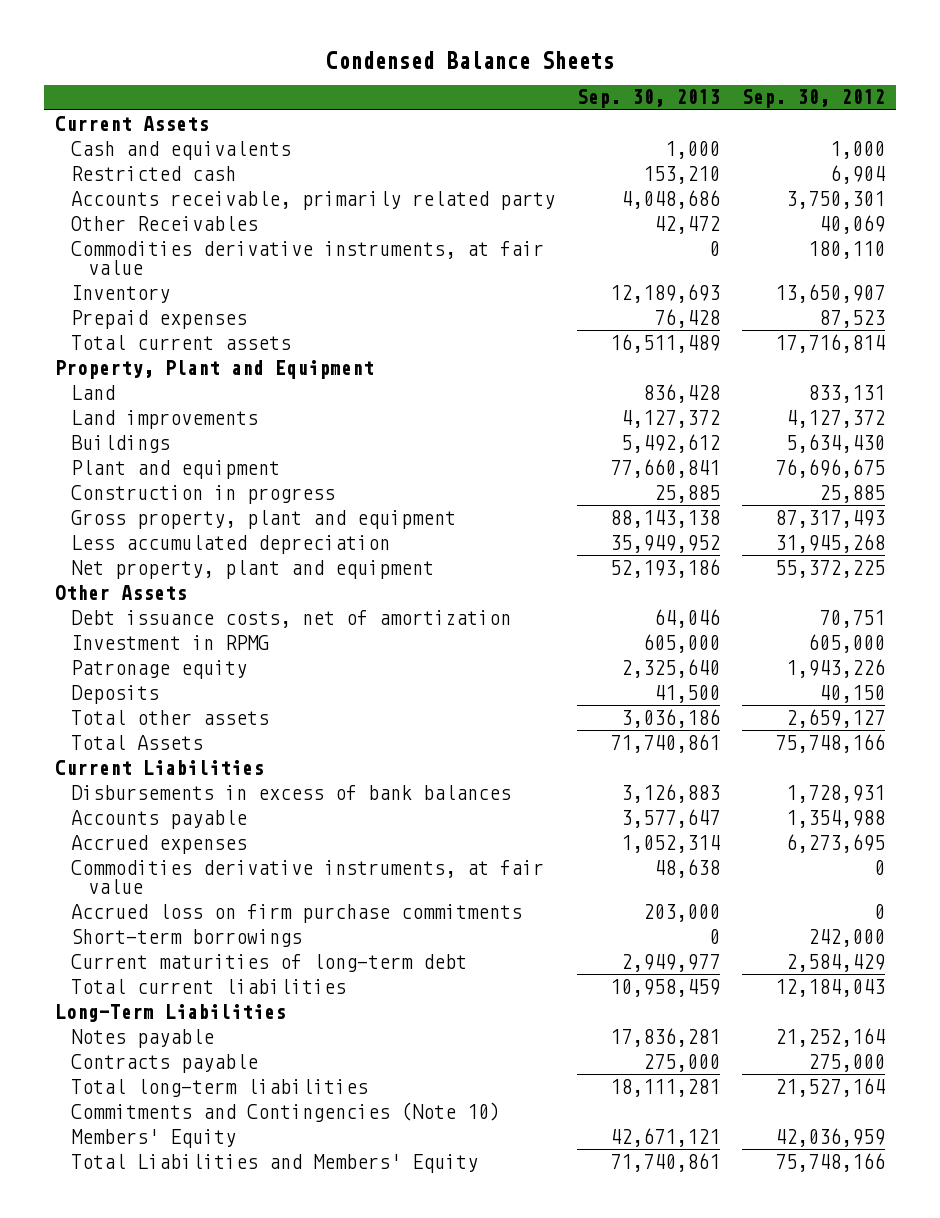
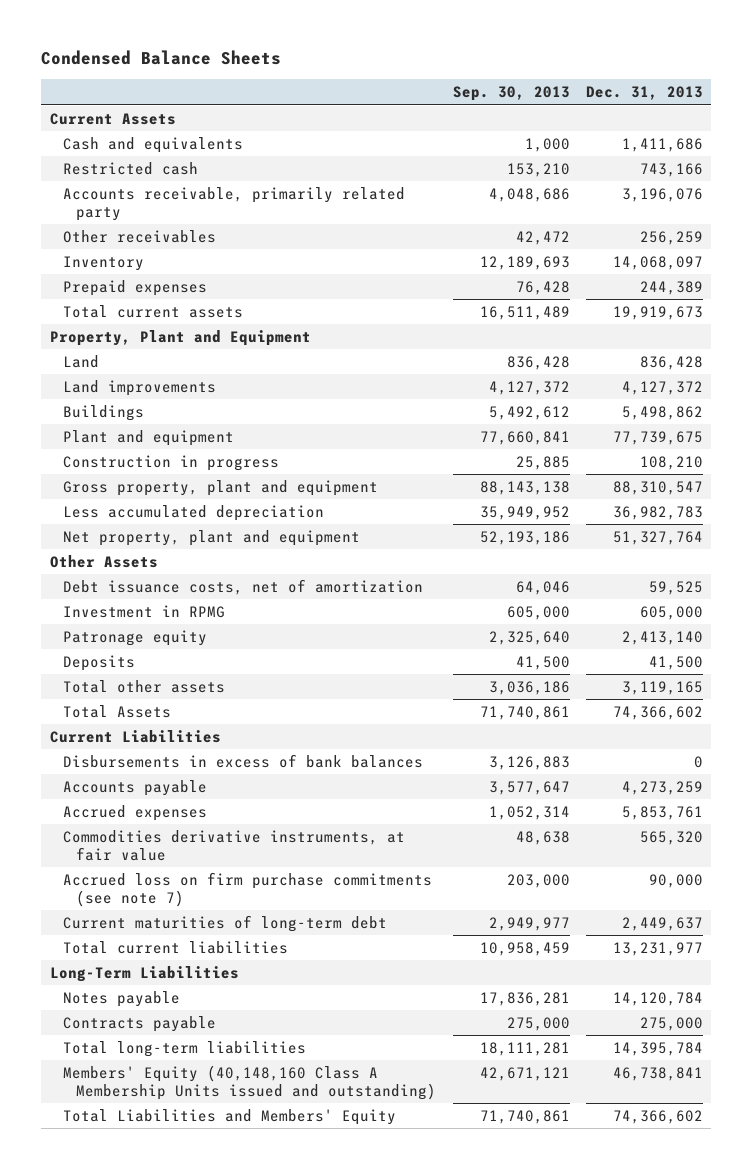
[742,89,886,109] Sep. 30, 2012 -> none
none -> [585,86,703,101] Dec. 31, 2013
[71,240,545,275] Commodities derivative instruments, at fair value -> none
[71,215,259,231] Other Receivables -> [62,229,216,243] Other receivables
[71,928,303,947] Short-term borrowings -> none
[71,903,523,923] Accrued loss on firm purchase commitments -> [62,871,432,907] Accrued loss on firm purchase commitments (see note 7)
[71,1101,501,1122] Commitments and Contingencies (Note 10) -> none
[71,1128,237,1148] Members' Equity -> [62,1064,437,1100] Members' Equity (40,148,160 Class A Membership Units issued and outstanding)

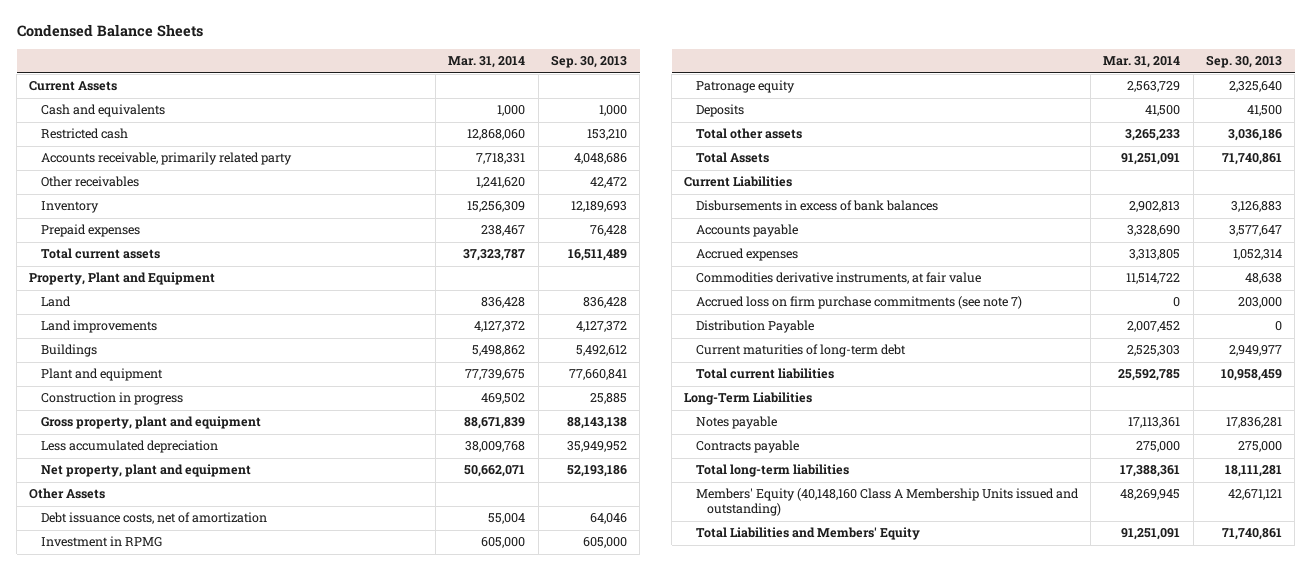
[585,86,703,101] Dec. 31, 2013 -> none
none -> [448,56,526,69] Mar. 31, 2014
none -> [695,320,814,334] Distribution Payable

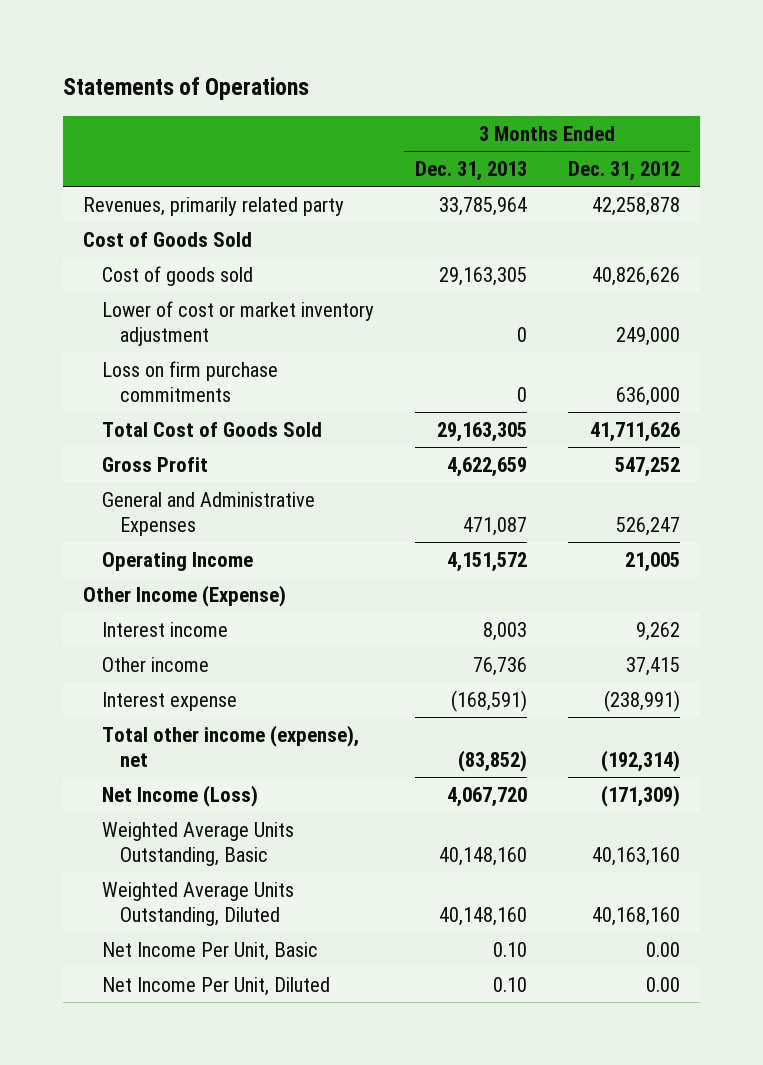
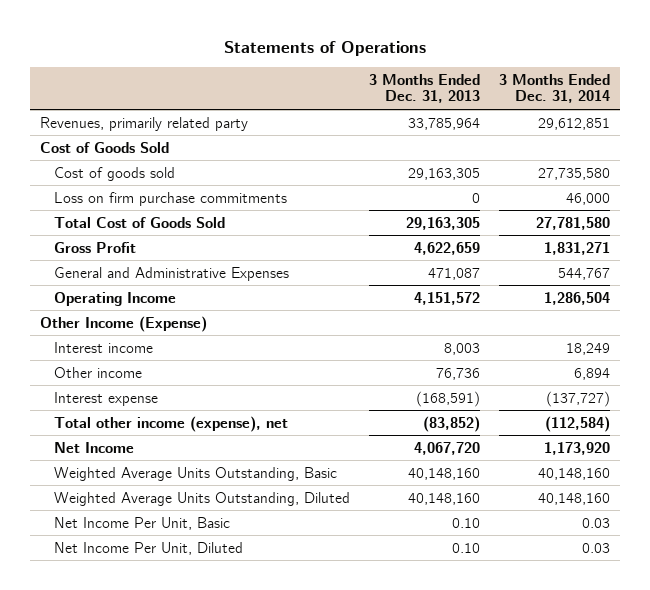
[567,161,680,182] Dec. 31, 2012 -> none
none -> [499,73,611,104] 3 Months Ended Dec. 31, 2014
[101,301,374,347] Lower of cost or market inventory adjustment -> none
[101,785,258,808] Net Income (Loss) -> [53,441,134,453] Net Income

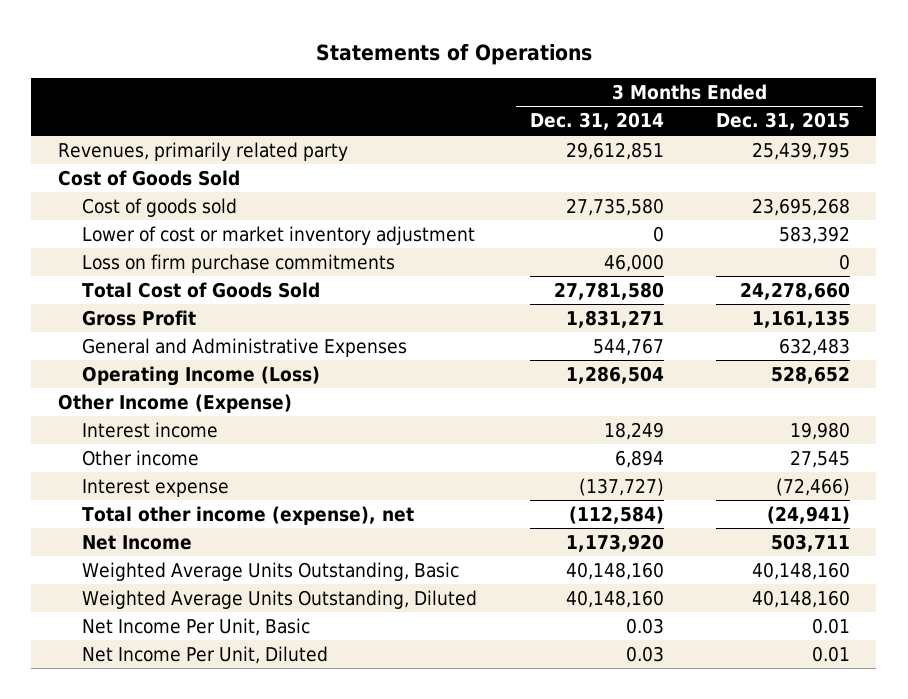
[368,73,480,104] 3 Months Ended Dec. 31, 2013 -> none
none -> [716,112,851,131] Dec. 31, 2015
none -> [82,225,476,245] Lower of cost or market inventory adjustment
[53,291,176,306] Operating Income -> [82,365,321,386] Operating Income (Loss)

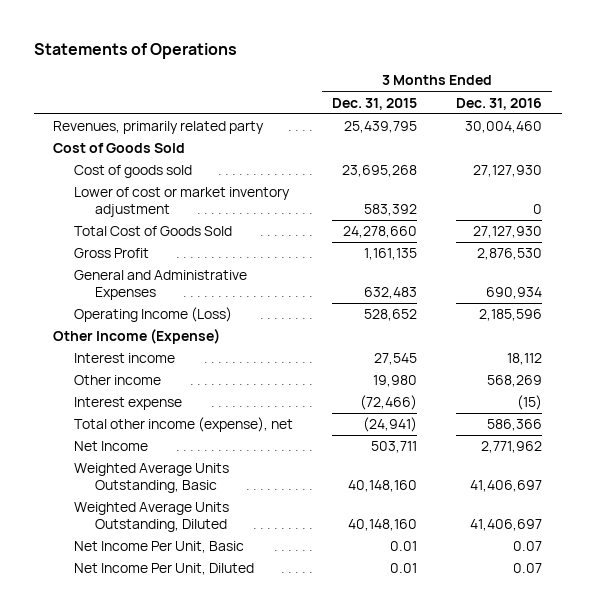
[529,112,664,131] Dec. 31, 2014 -> none
none -> [456,97,543,110] Dec. 31, 2016
[82,253,396,273] Loss on firm purchase commitments -> none
[790,421,851,440] 19,980 -> [374,353,418,366] 27,545
[790,449,851,468] 27,545 -> [373,375,418,388] 19,980

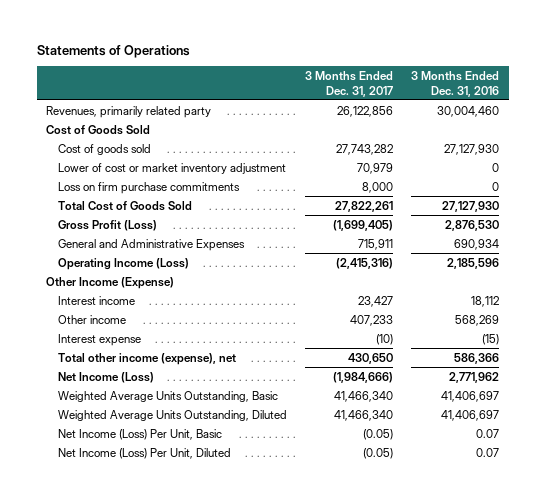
[332,97,418,110] Dec. 31, 2015 -> none
none -> [305,71,394,97] 3 Months Ended Dec. 31, 2017
none -> [58,181,241,194] Loss on firm purchase commitments
[73,248,149,259] Gross Profit -> [58,219,158,231] Gross Profit (Loss)
[73,441,148,452] Net Income -> [58,371,155,383] Net Income (Loss)
[73,541,244,554] Net Income Per Unit, Basic -> [58,428,223,440] Net Income (Loss) Per Unit, Basic
[73,563,254,576] Net Income Per Unit, Diluted -> [58,447,232,459] Net Income (Loss) Per Unit, Diluted

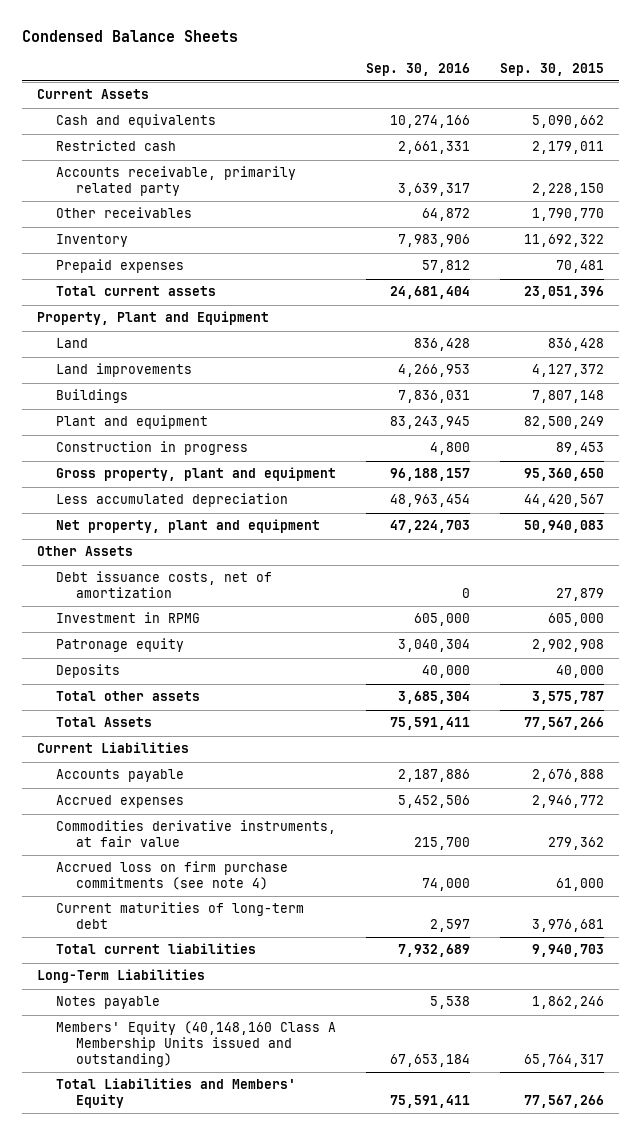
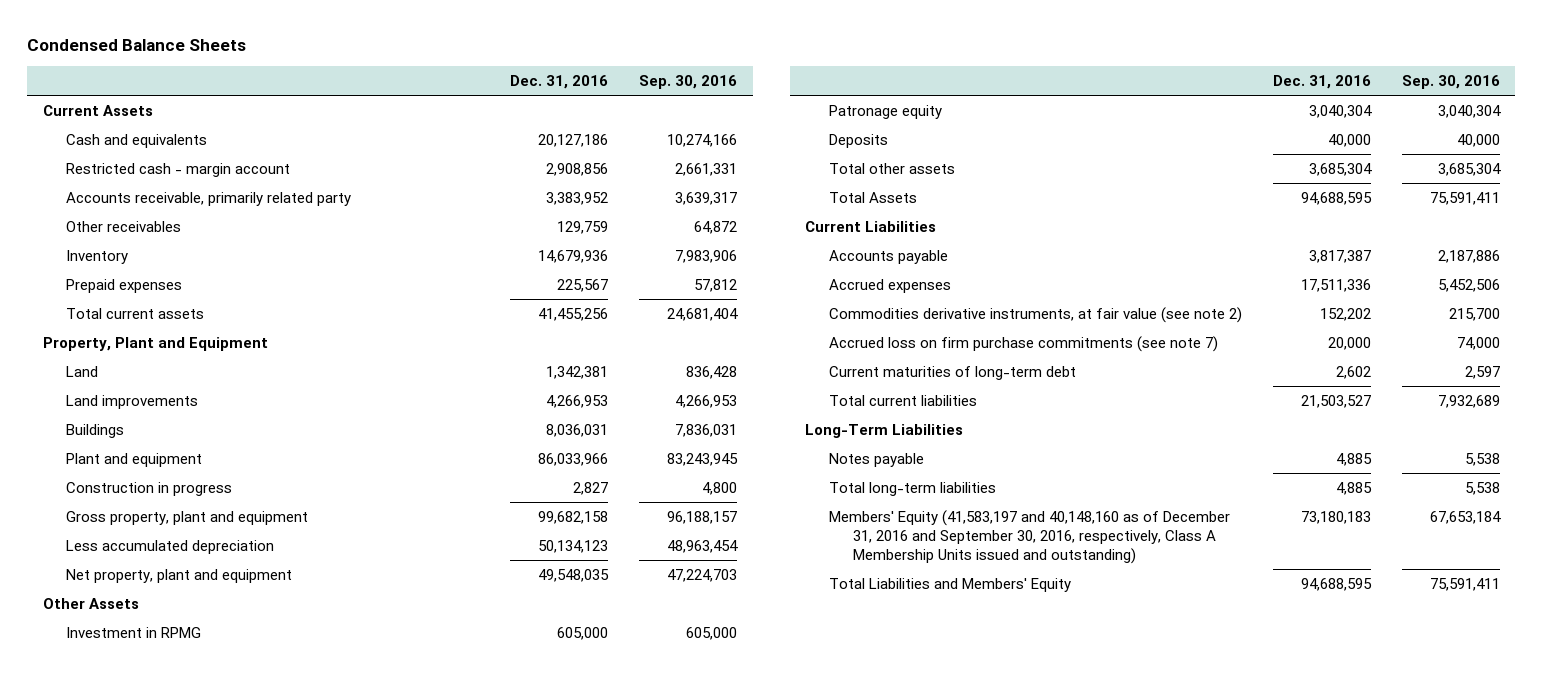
[499,62,604,76] Sep. 30, 2015 -> none
none -> [510,74,609,89] Dec. 31, 2016
[56,140,177,152] Restricted cash -> [66,163,291,178] Restricted cash - margin account
[56,571,273,599] Debt issuance costs, net of amortization -> none
[56,820,337,848] Commodities derivative instruments, at fair value -> [829,307,1243,324] Commodities derivative instruments, at fair value (see note 2)
[56,861,289,891] Accrued loss on firm purchase commitments (see note 4) -> [829,336,1219,353] Accrued loss on firm purchase commitments (see note 7)
none -> [829,482,997,497] Total long-term liabilities
[56,1021,337,1068] Members' Equity (40,148,160 Class A Membership Units issued and outstanding) -> [829,510,1231,564] Members' Equity (41,583,197 and 40,148,160 as of December 31, 2016 and September 30, 2016, respectively, Class A Membership Units issued and outstanding)

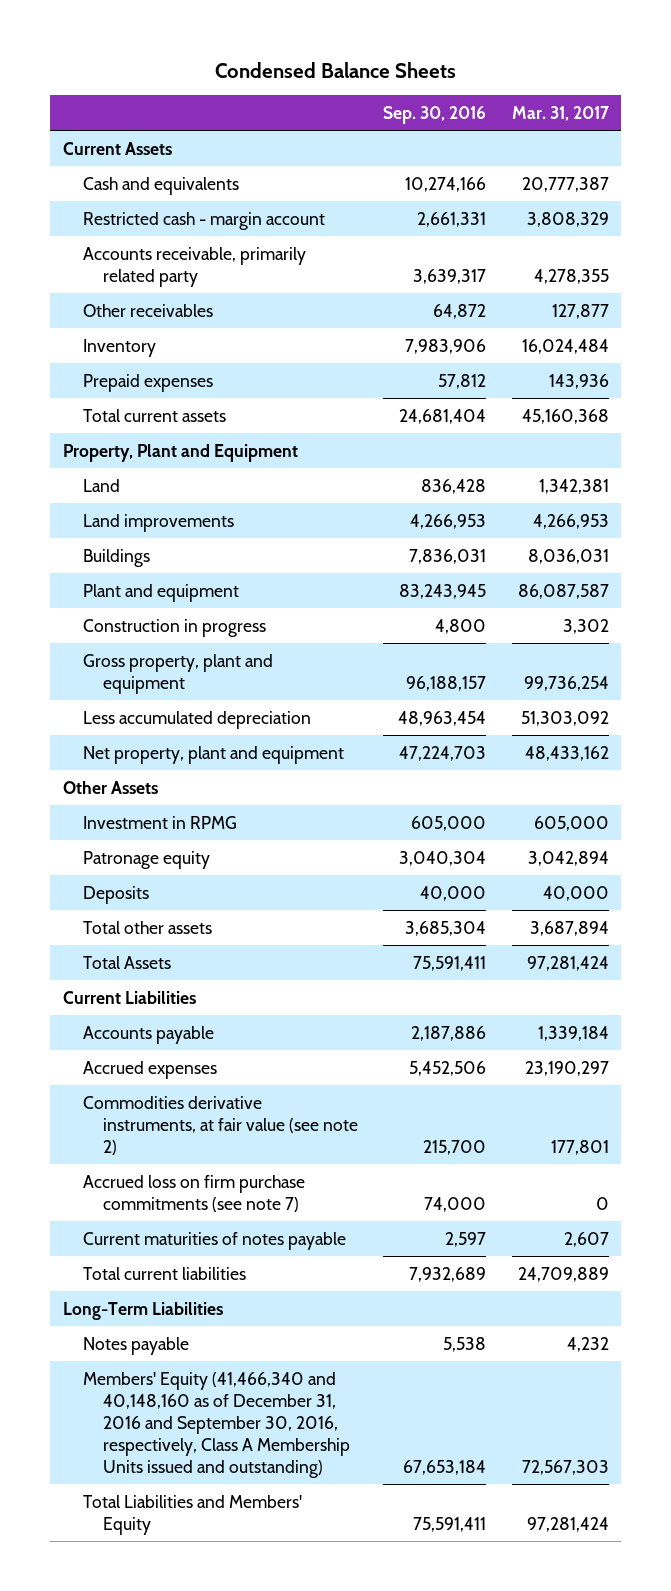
[510,74,609,89] Dec. 31, 2016 -> none
none -> [511,106,609,122] Mar. 31, 2017
[829,366,1077,381] Current maturities of long-term debt -> [82,1231,346,1250] Current maturities of notes payable
[829,482,997,497] Total long-term liabilities -> none
[829,510,1231,564] Members' Equity (41,583,197 and 40,148,160 as of December 31, 2016 and September 30, 2016, respectively, Class A Membership Units issued and outstanding) -> [82,1371,351,1478] Members' Equity (41,466,340 and 40,148,160 as of December 31, 2016 and September 30, 2016, respectively, Class A Membership Units issued and outstanding)

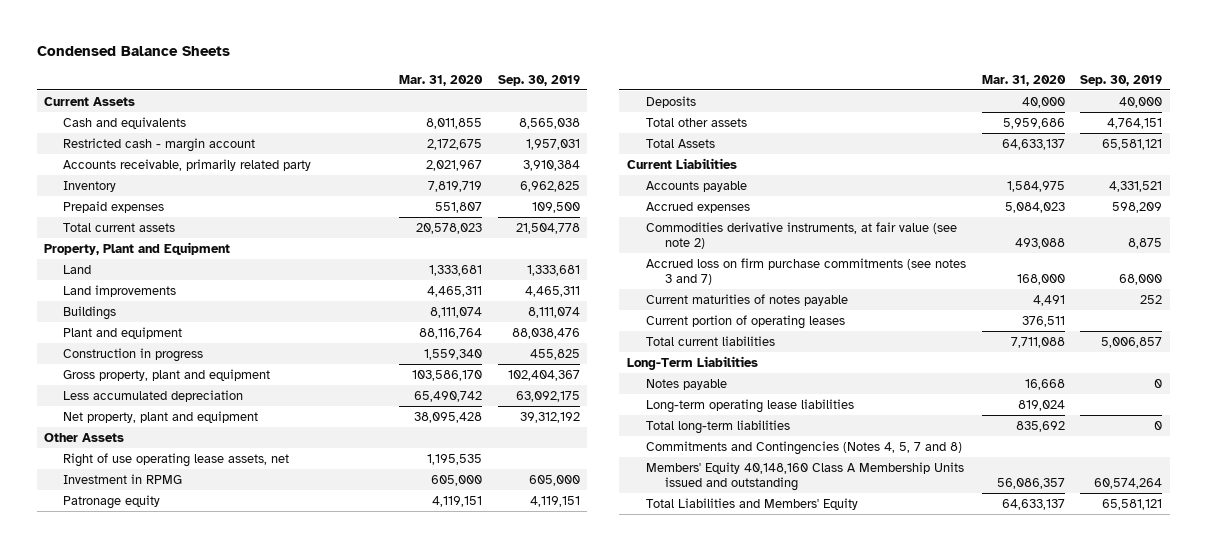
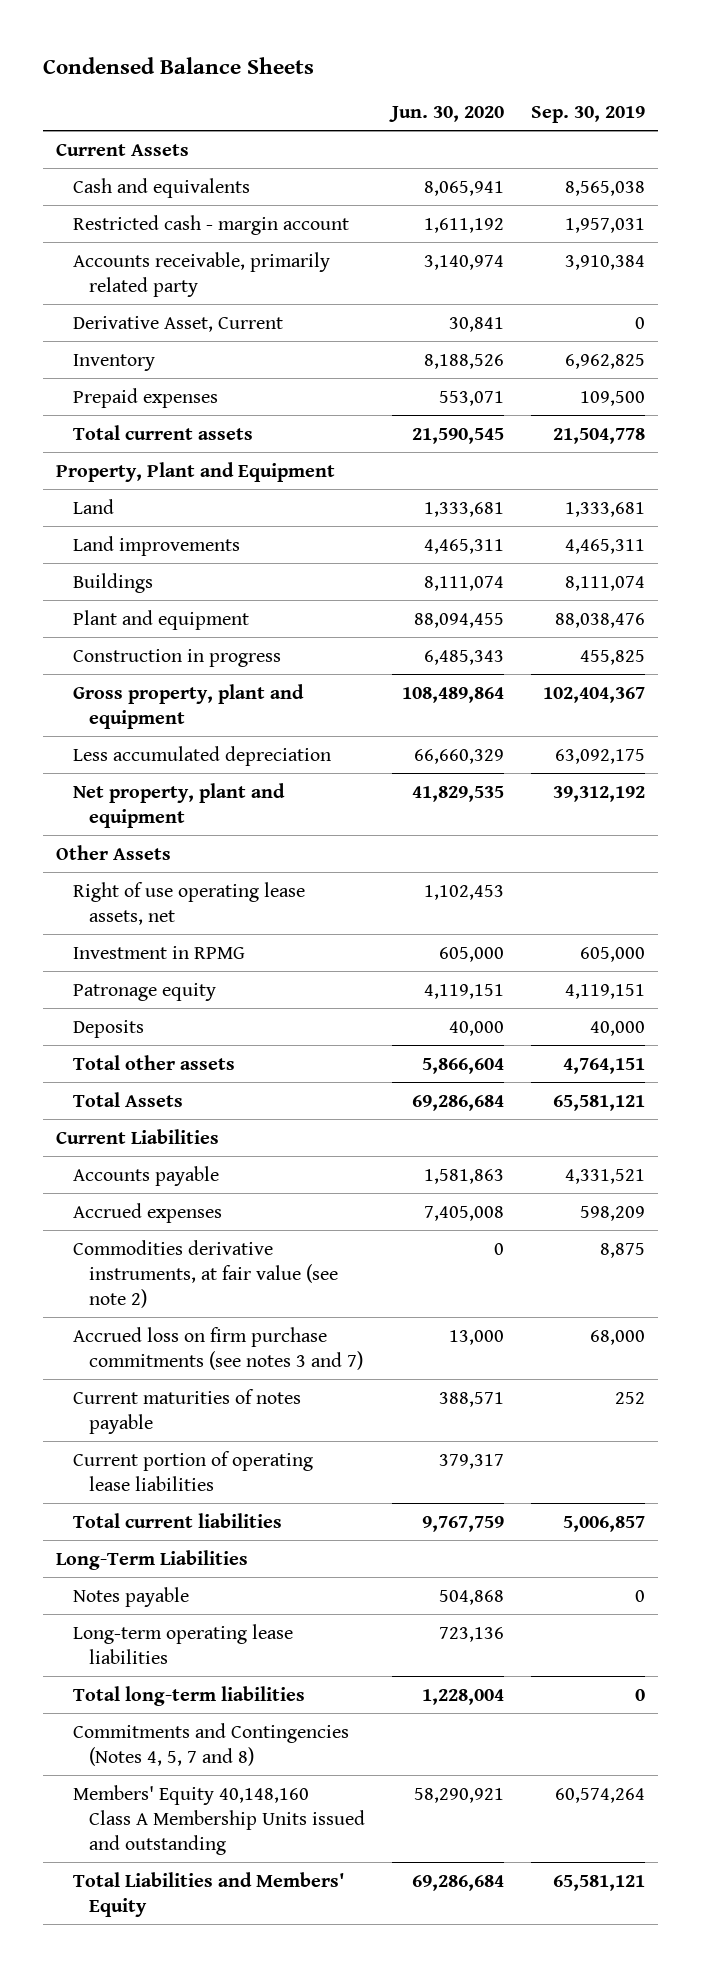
[398,74,483,86] Mar. 31, 2020 -> none
none -> [388,106,504,123] Jun. 30, 2020
none -> [72,315,283,332] Derivative Asset, Current
[645,314,845,329] Current portion of operating leases -> [72,1450,313,1491] Current portion of operating lease liabilities

